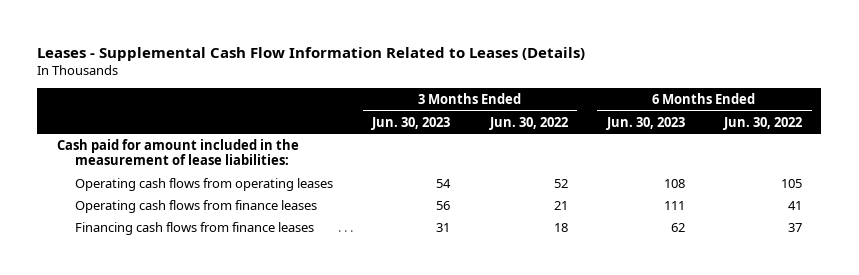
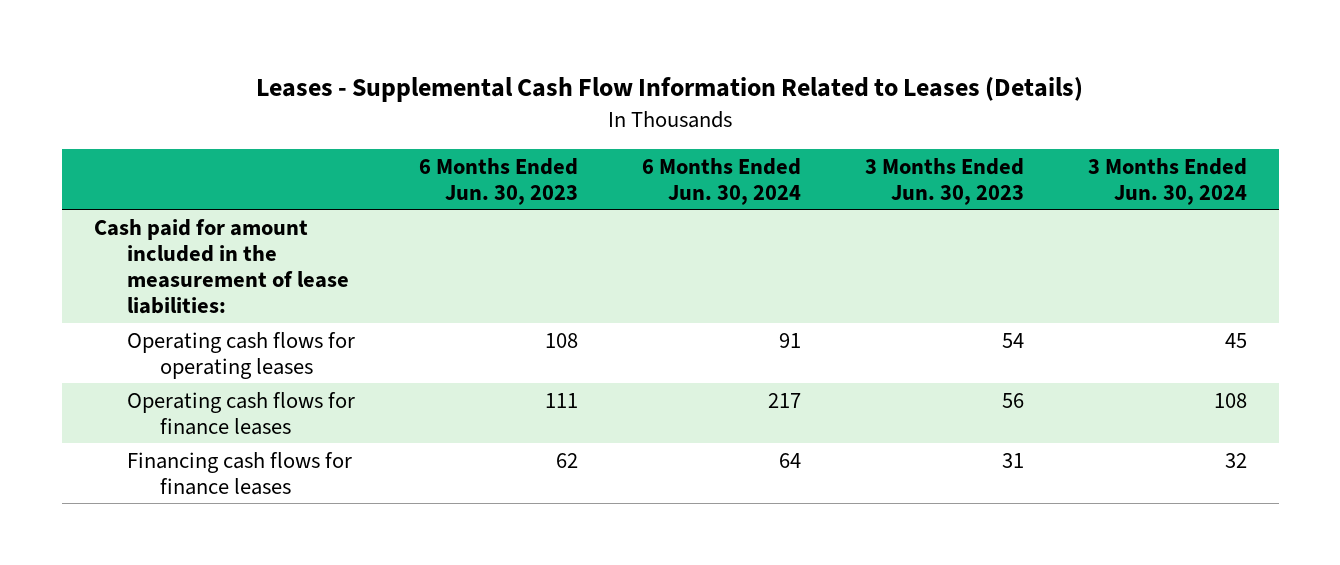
[488,116,568,130] Jun. 30, 2022 -> none
[722,116,802,130] Jun. 30, 2022 -> none
none -> [641,157,801,205] 6 Months Ended Jun. 30, 2024
none -> [1087,157,1247,205] 3 Months Ended Jun. 30, 2024
[75,177,334,191] Operating cash flows from operating leases -> [126,331,355,379] Operating cash flows for operating leases
[75,199,318,213] Operating cash flows from finance leases -> [126,391,355,435] Operating cash flows for finance leases
[75,221,315,235] Financing cash flows from finance leases -> [126,451,352,495] Financing cash flows for finance leases

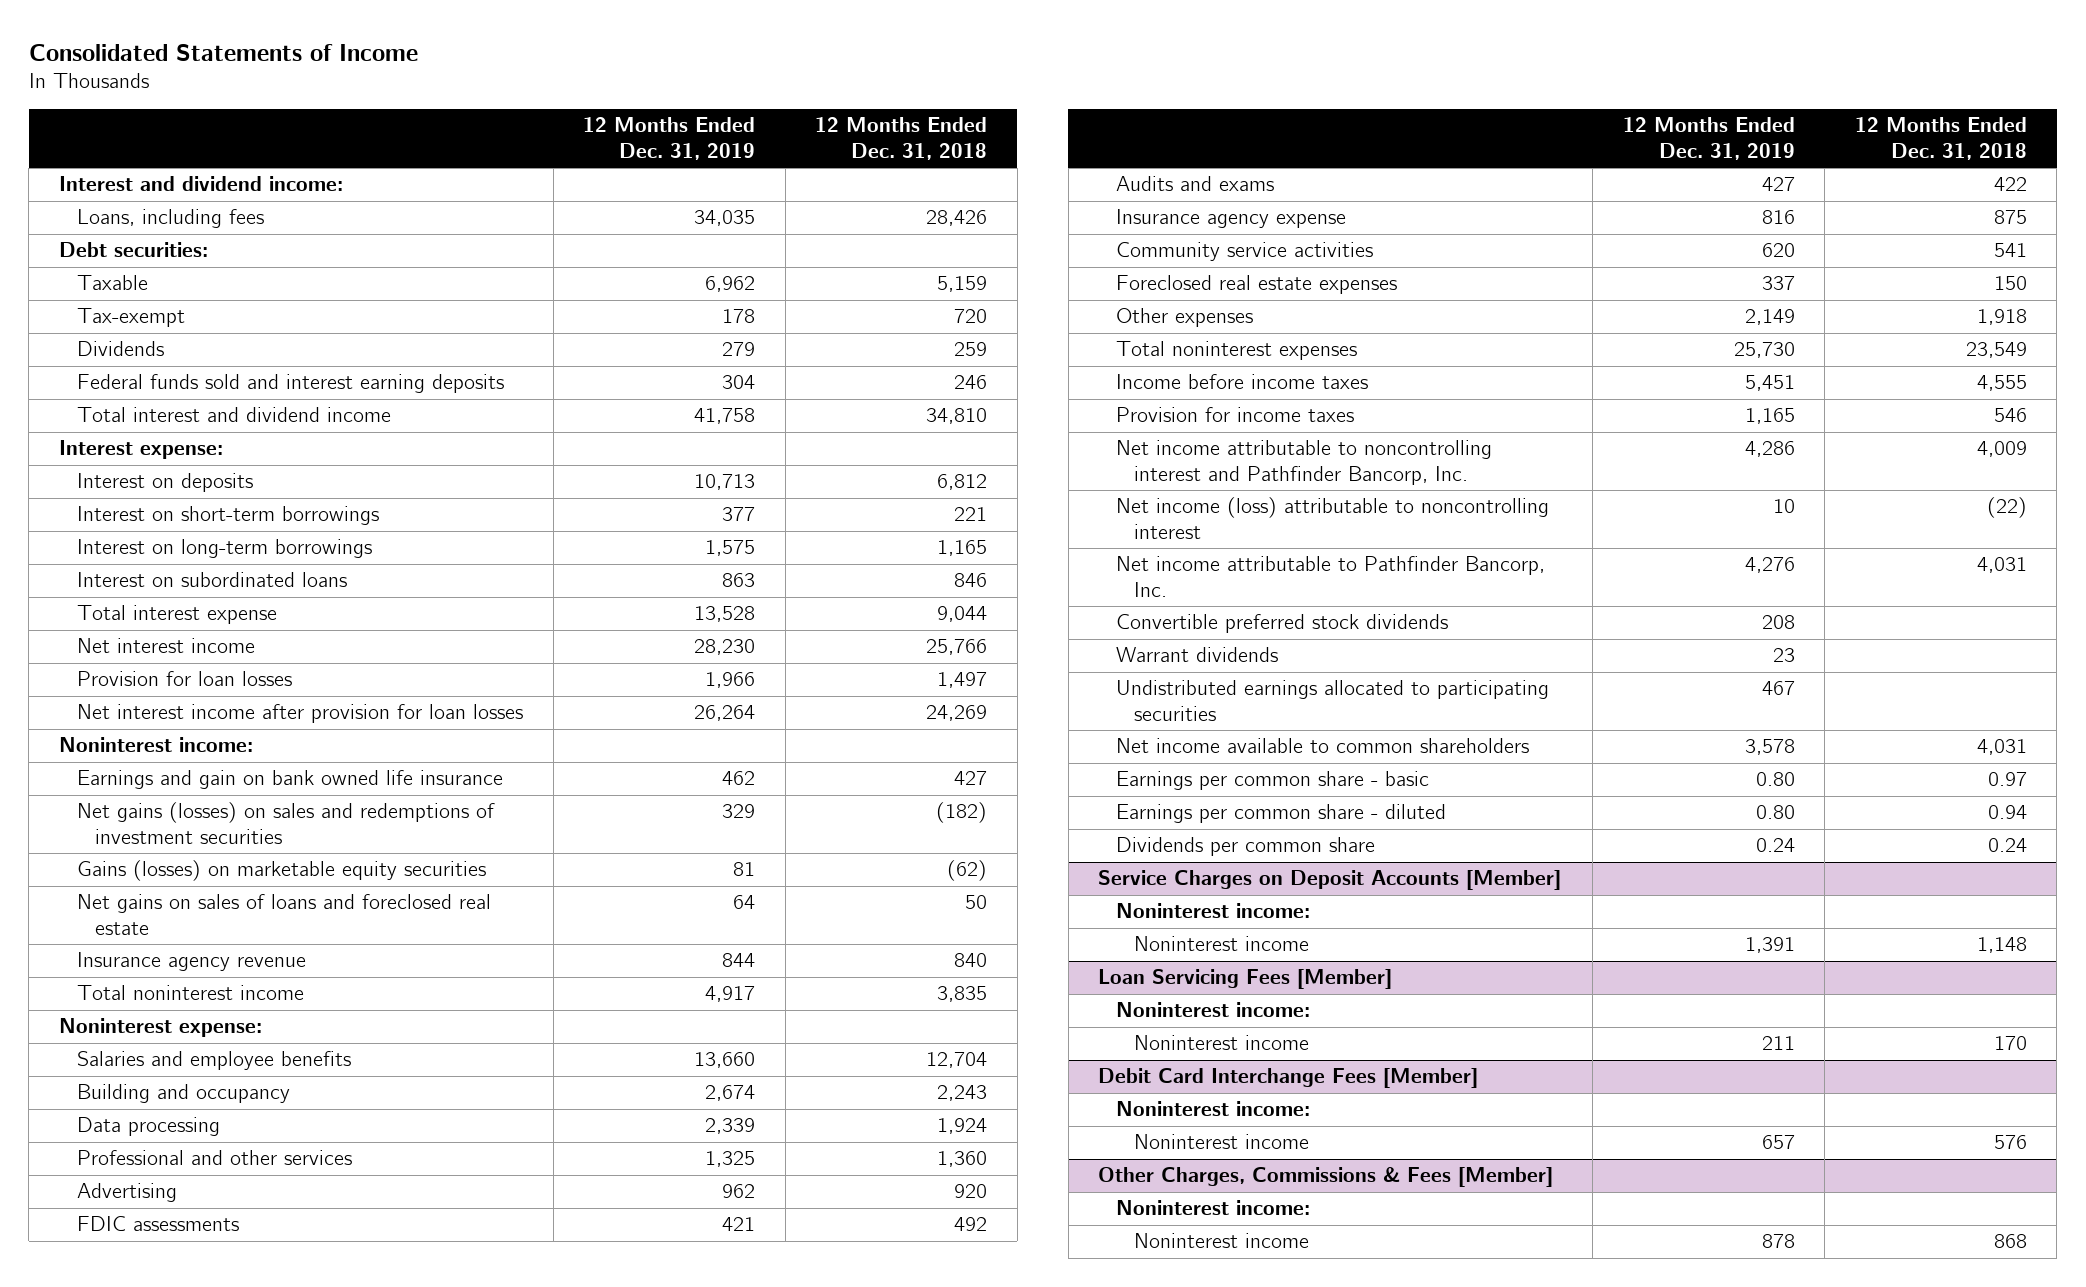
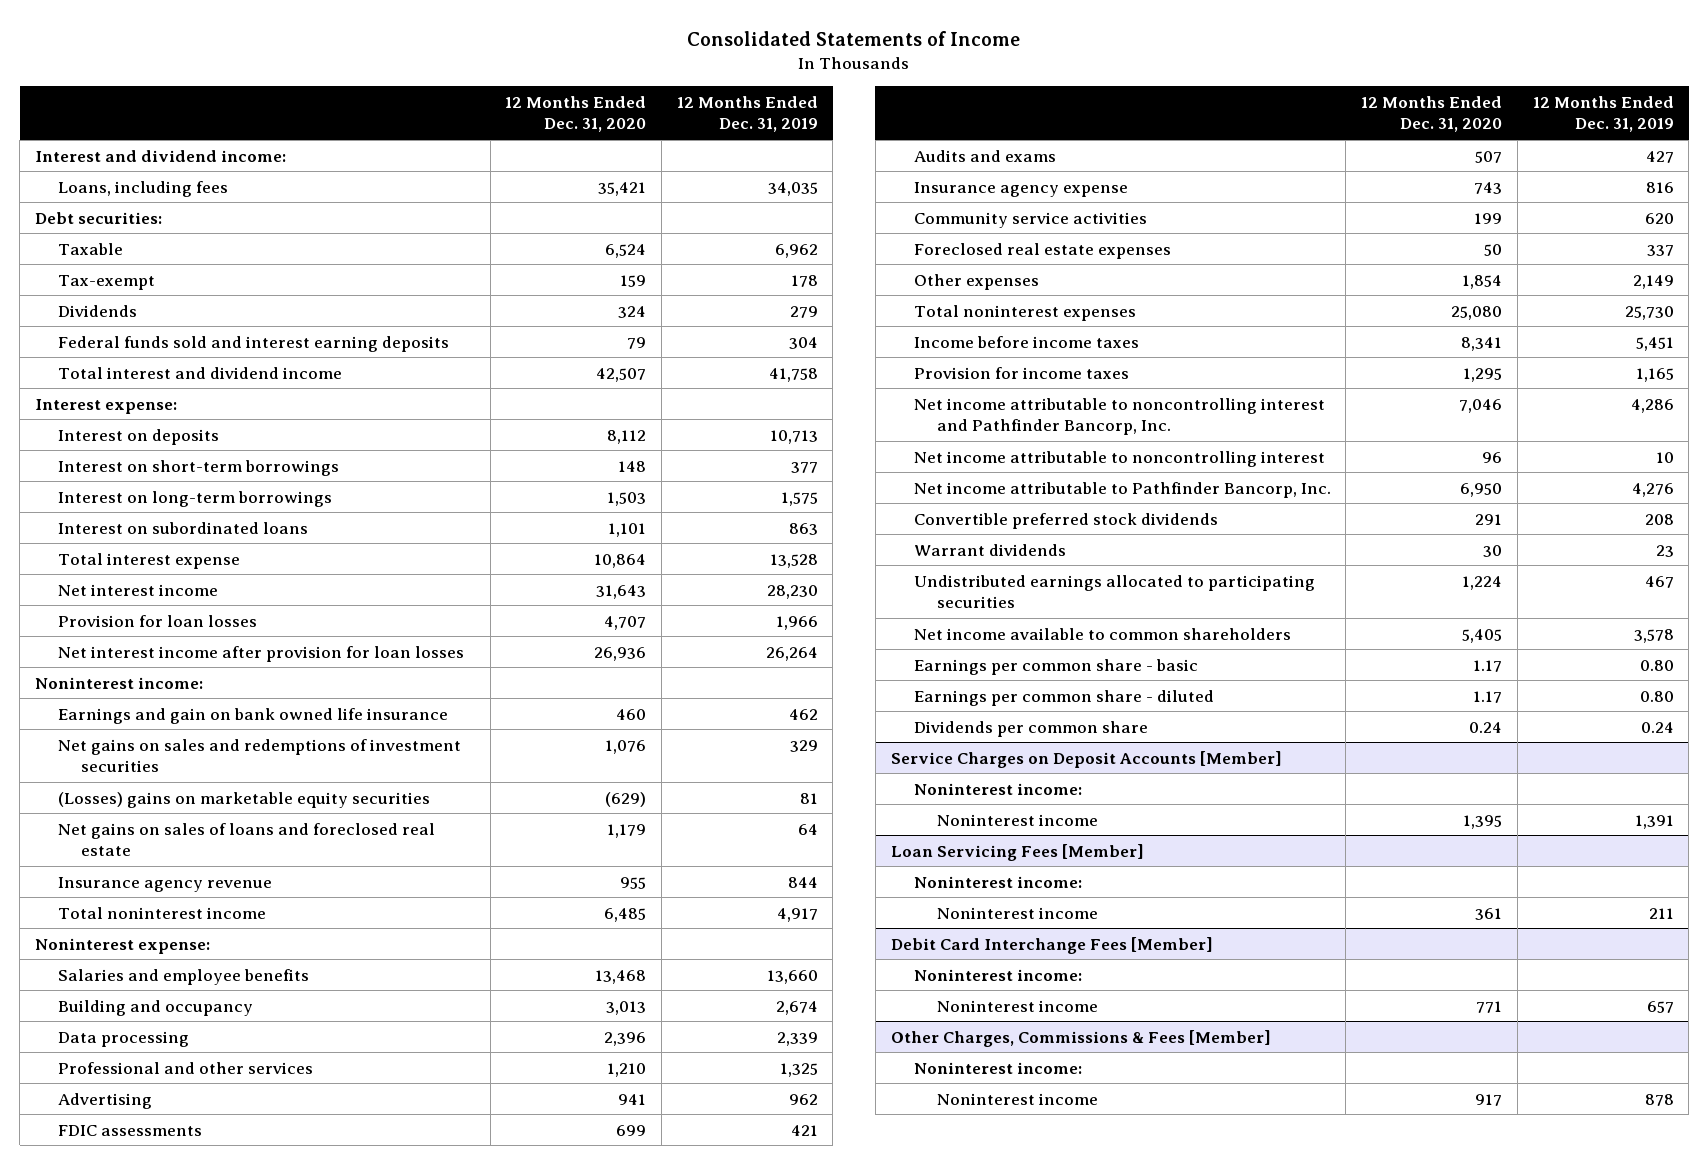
[815,117,988,160] 12 Months Ended Dec. 31, 2018 -> none
none -> [505,95,647,133] 12 Months Ended Dec. 31, 2020
[76,802,495,845] Net gains (losses) on sales and redemptions of investment securities -> [57,738,461,773] Net gains on sales and redemptions of investment securities
[76,860,486,882] Gains (losses) on marketable equity securities -> [57,791,430,808] (Losses) gains on marketable equity securities
[1116,497,1550,540] Net income (loss) attributable to noncontrolling interest -> [913,450,1325,467] Net income attributable to noncontrolling interest

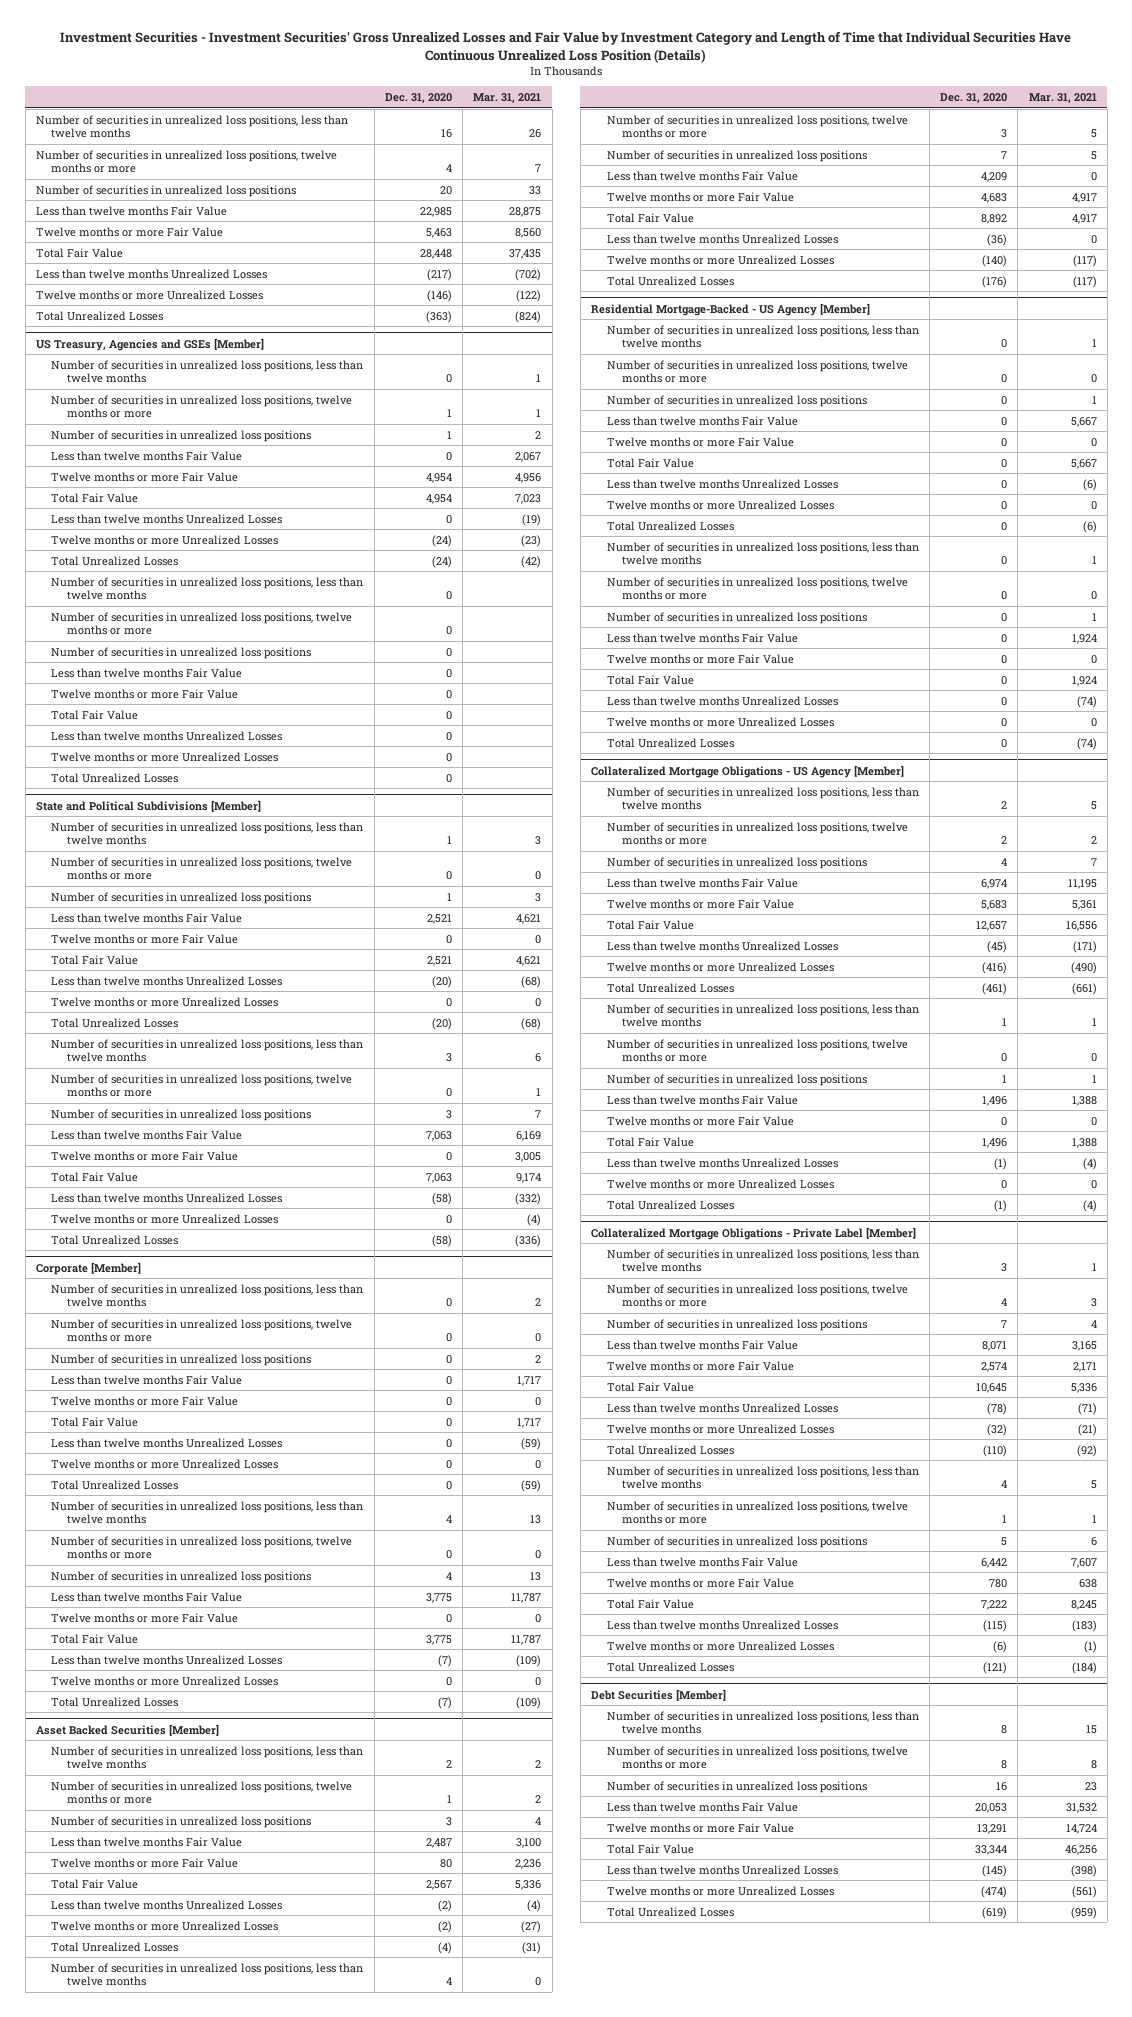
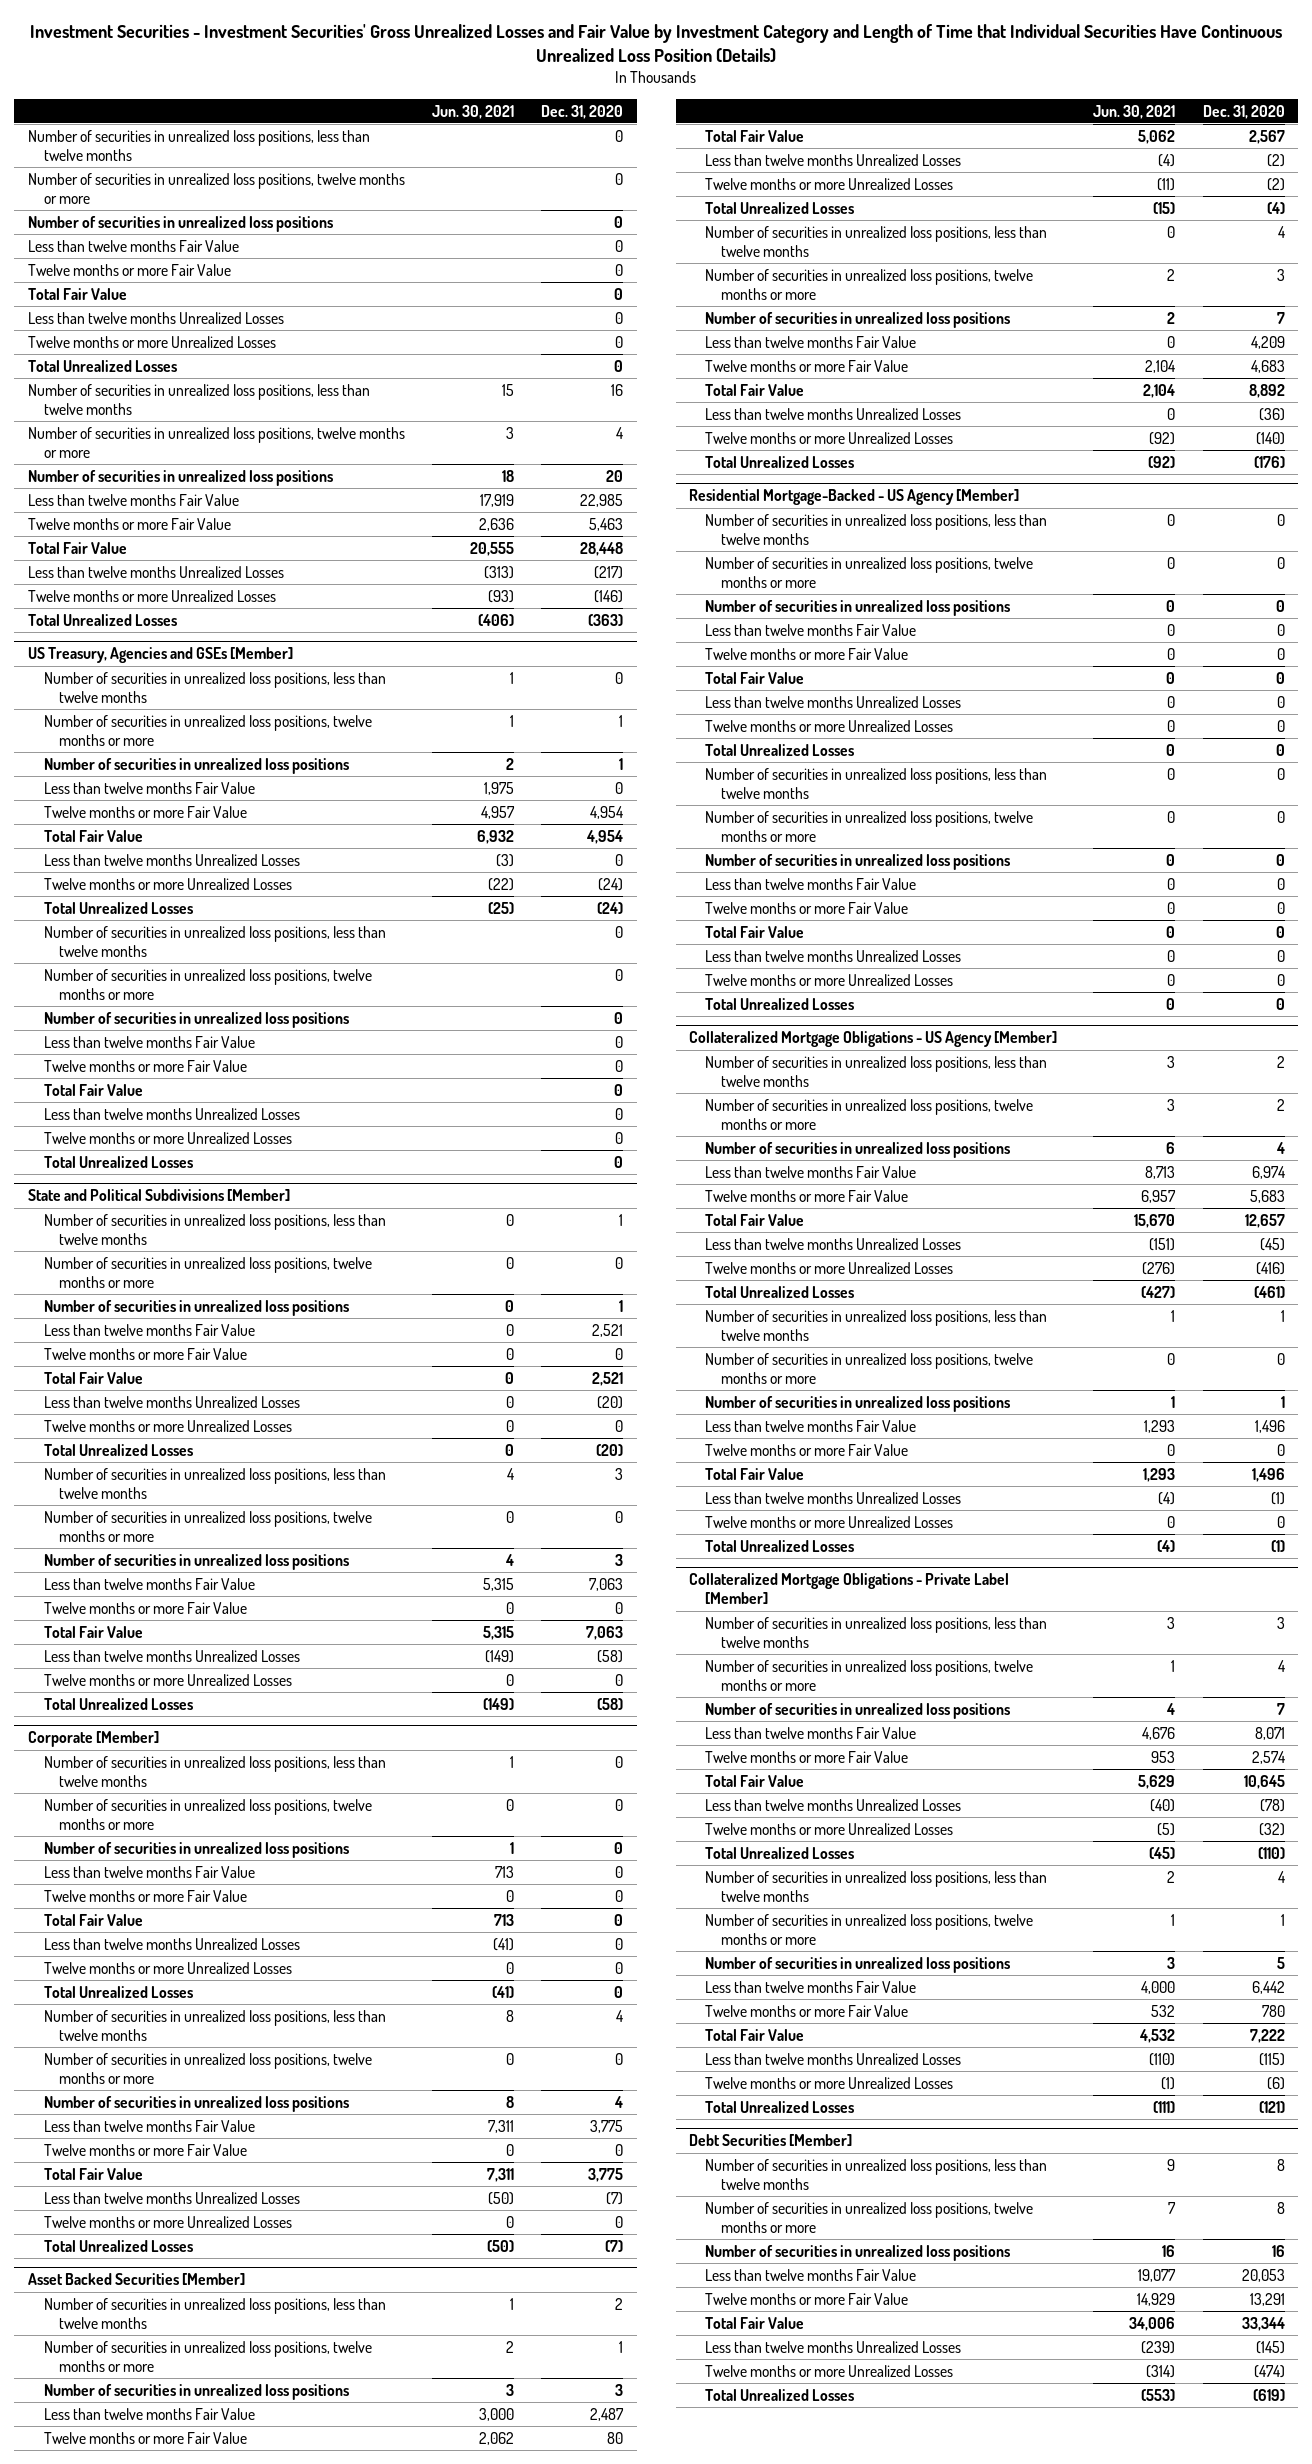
[473,93,542,104] Mar. 31, 2021 -> none
none -> [431,104,514,119] Jun. 30, 2021
none -> [27,129,370,161] Number of securities in unrealized loss positions, less than twelve months
none -> [27,172,405,204] Number of securities in unrealized loss positions, twelve months or more
none -> [27,215,333,232] Number of securities in unrealized loss positions
none -> [27,239,239,252] Less than twelve months Fair Value
none -> [27,263,231,276] Twelve months or more Fair Value
none -> [27,287,127,300] Total Fair Value
none -> [27,311,284,324] Less than twelve months Unrealized Losses
none -> [27,335,276,348] Twelve months or more Unrealized Losses
none -> [27,359,177,372] Total Unrealized Losses

